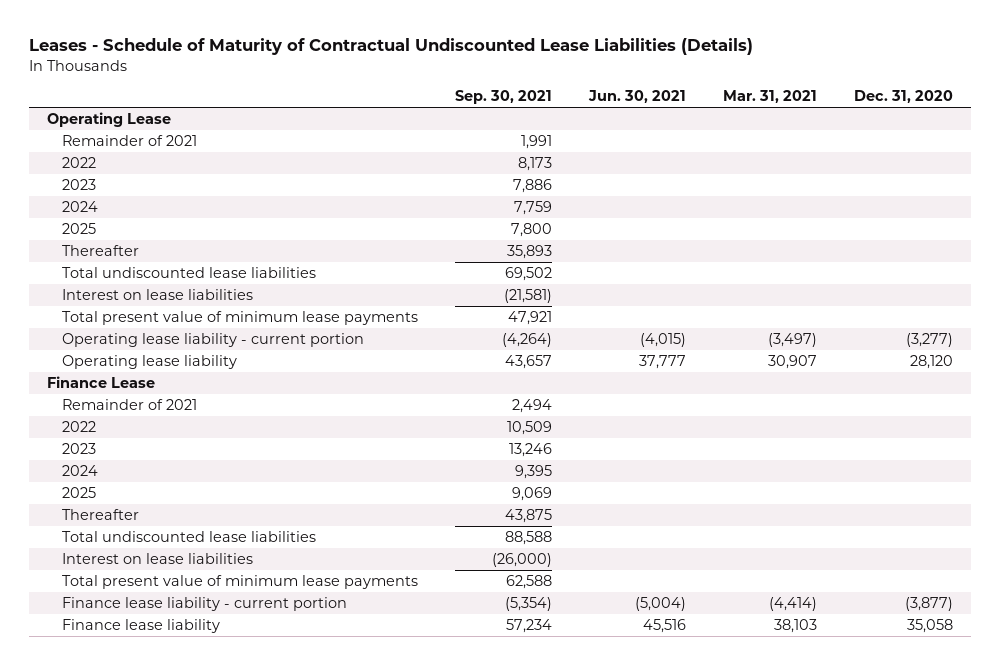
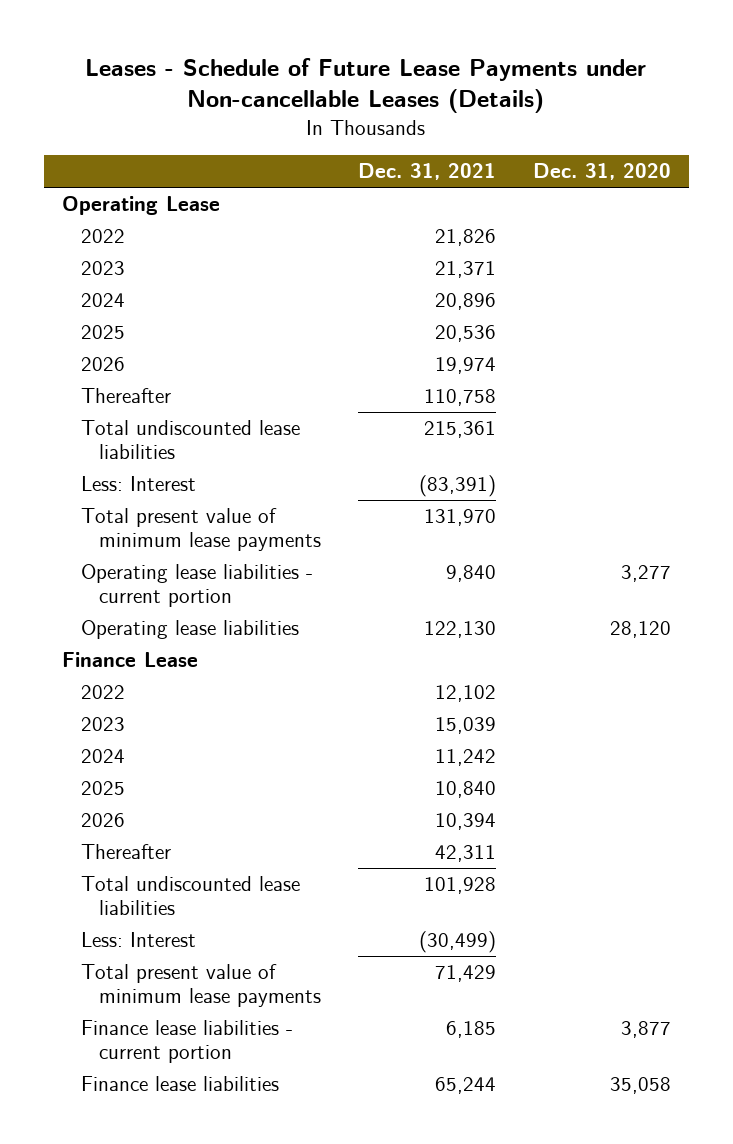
[28,38,753,56] Leases - Schedule of Maturity of Contractual Undiscounted Lease Liabilities (Details) -> [85,57,647,114] Leases - Schedule of Future Lease Payments under Non-cancellable Leases (Details)
[455,90,553,105] Sep. 30, 2021 -> none
[588,90,687,104] Jun. 30, 2021 -> none
[722,90,817,104] Mar. 31, 2021 -> none
none -> [358,163,497,181] Dec. 31, 2021
[62,135,198,147] Remainder of 2021 -> none
none -> [80,357,125,372] 2026
[62,289,254,301] Interest on lease liabilities -> [80,476,196,492] Less: Interest
[62,333,365,348] Operating lease liability - current portion -> [80,564,313,608] Operating lease liabilities - current portion
[905,333,953,348] (3,277) -> [620,565,671,583] 3,277
[62,355,238,370] Operating lease liability -> [80,620,299,640] Operating lease liabilities
[62,399,198,411] Remainder of 2021 -> none
none -> [80,813,125,828] 2026
[62,553,254,565] Interest on lease liabilities -> [80,932,196,948] Less: Interest
[62,597,348,612] Finance lease liability - current portion -> [80,1020,293,1064] Finance lease liabilities - current portion
[904,597,953,612] (3,877) -> [620,1021,671,1039] 3,877
[62,619,221,634] Finance lease liability -> [80,1076,279,1092] Finance lease liabilities

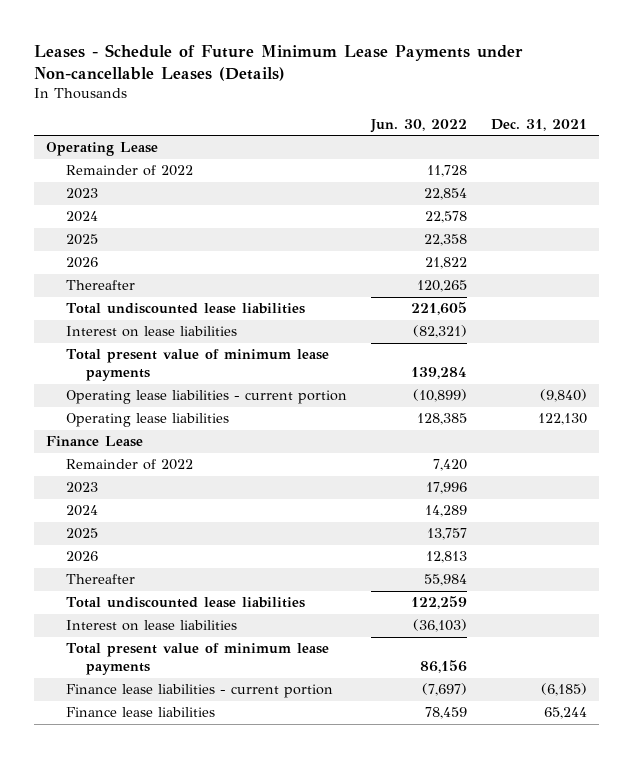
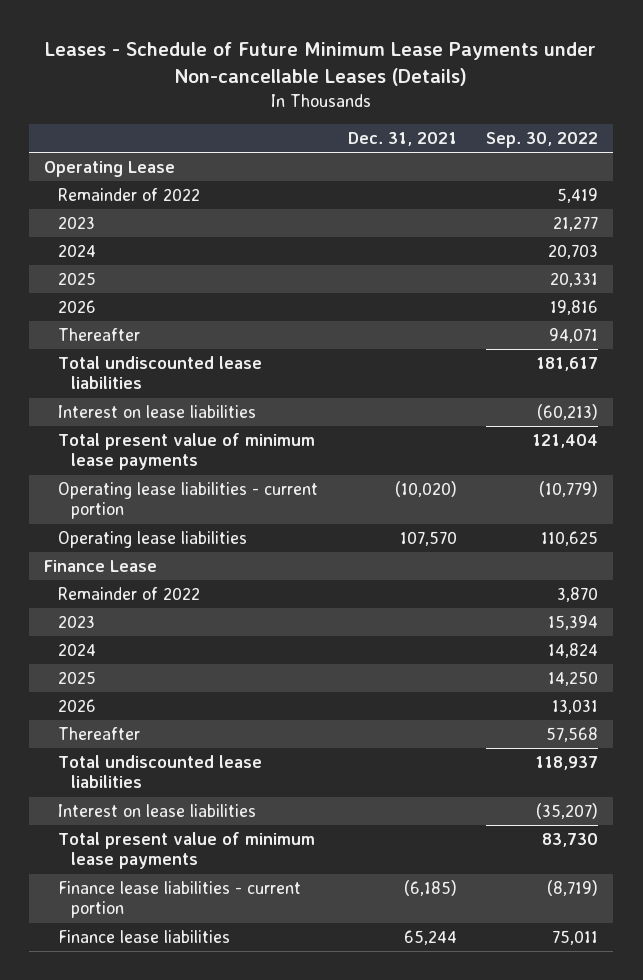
[369,118,467,133] Jun. 30, 2022 -> none
none -> [486,132,599,149] Sep. 30, 2022
[539,389,587,403] (9,840) -> [394,481,457,498] (10,020)
[537,413,587,426] 122,130 -> [399,531,457,547] 107,570

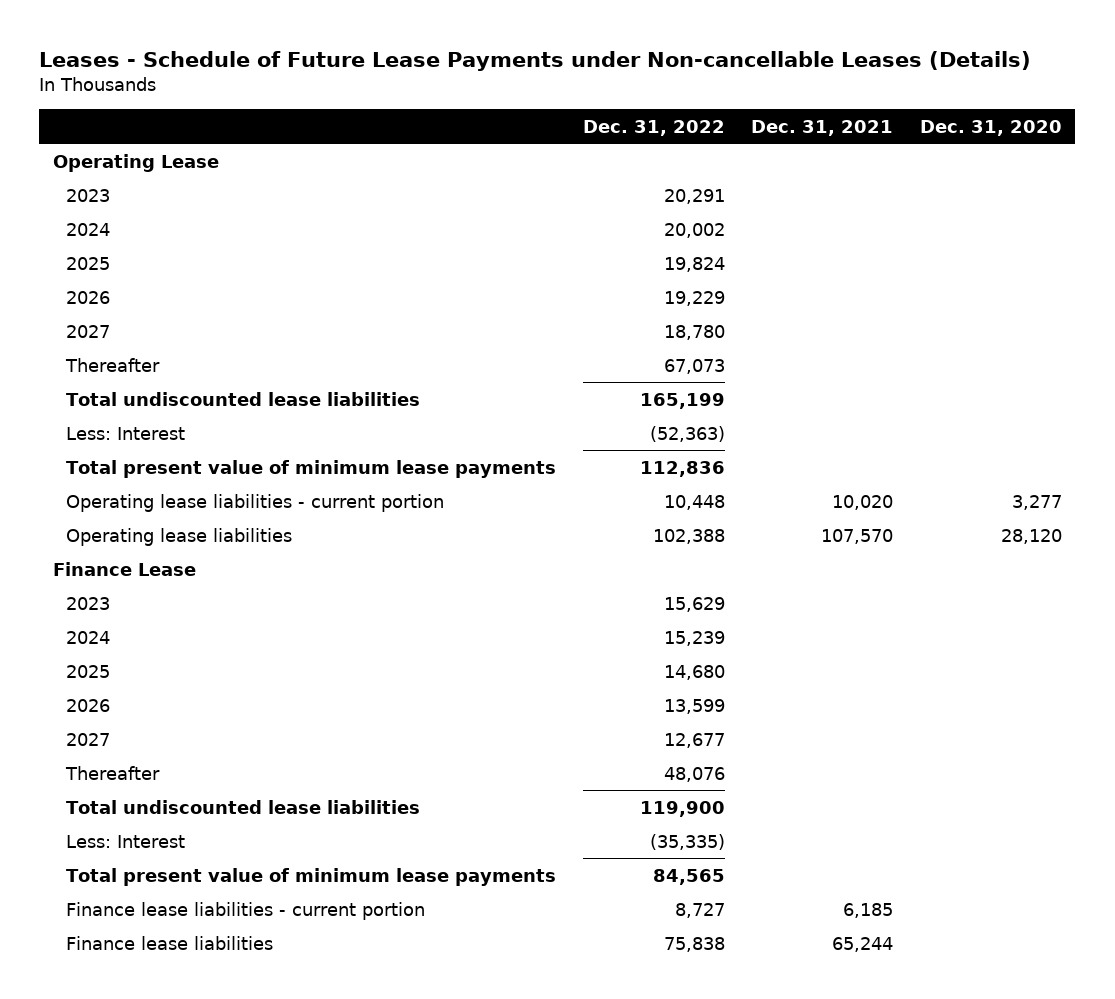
[45,42,597,87] Leases - Schedule of Future Minimum Lease Payments under Non-cancellable Leases (Details) -> [39,51,1032,72] Leases - Schedule of Future Lease Payments under Non-cancellable Leases (Details)
[486,132,599,149] Sep. 30, 2022 -> none
none -> [582,119,725,136] Dec. 31, 2022
none -> [920,119,1063,136] Dec. 31, 2020
[57,188,200,202] Remainder of 2022 -> none
none -> [65,324,110,338] 2027
[57,405,256,419] Interest on lease liabilities -> [65,426,185,440] Less: Interest
[394,481,457,498] (10,020) -> [832,494,894,510] 10,020
[57,587,200,601] Remainder of 2022 -> none
none -> [65,732,110,746] 2027
[57,804,256,818] Interest on lease liabilities -> [65,834,185,848] Less: Interest
[403,880,457,897] (6,185) -> [843,902,894,918] 6,185

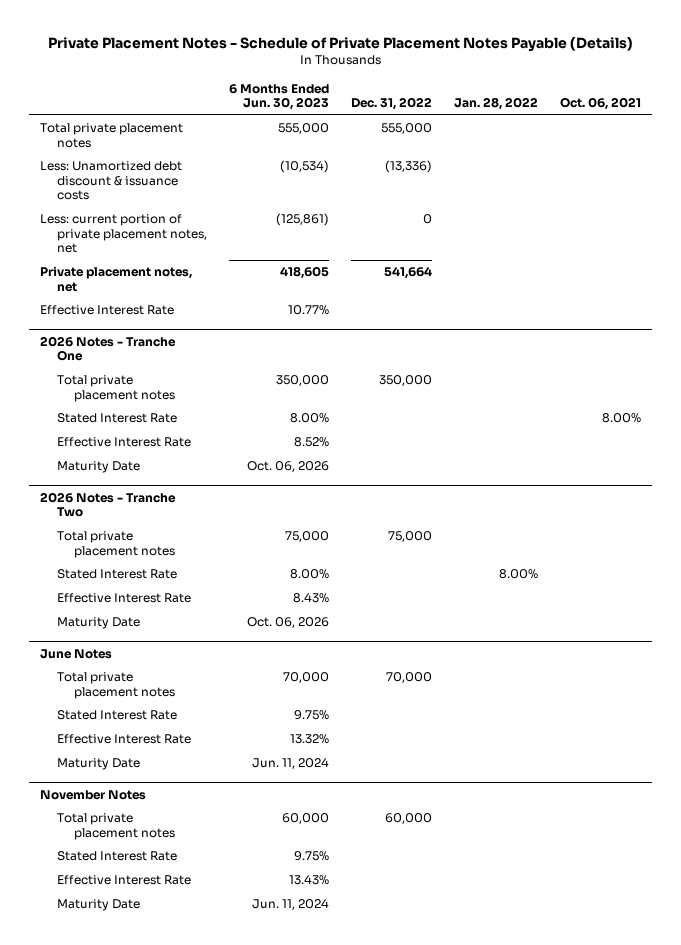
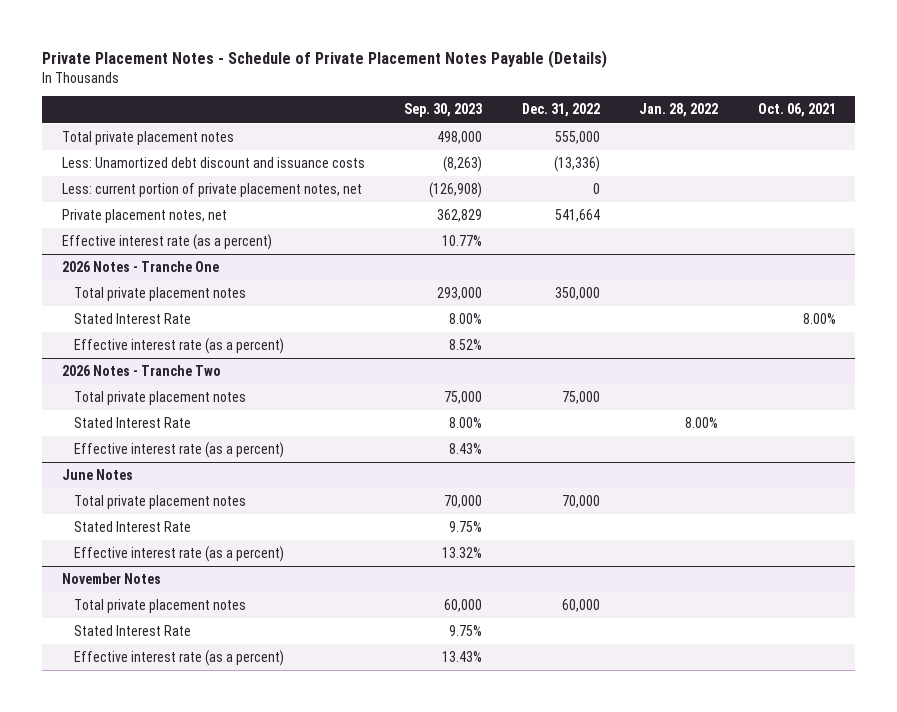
[228,83,329,110] 6 Months Ended Jun. 30, 2023 -> none
none -> [404,103,483,118] Sep. 30, 2023
[39,161,182,201] Less: Unamortized debt discount & issuance costs -> [61,157,365,169] Less: Unamortized debt discount and issuance costs
[39,305,174,316] Effective Interest Rate -> [61,234,272,251] Effective interest rate (as a percent)
[56,461,140,474] Maturity Date -> none
[56,437,191,448] Effective Interest Rate -> [73,338,284,355] Effective interest rate (as a percent)
[56,617,140,630] Maturity Date -> none
[56,593,191,604] Effective Interest Rate -> [73,442,284,459] Effective interest rate (as a percent)
[56,758,140,771] Maturity Date -> none
[56,734,191,745] Effective Interest Rate -> [73,546,284,563] Effective interest rate (as a percent)
[56,899,140,912] Maturity Date -> none
[56,875,191,886] Effective Interest Rate -> [73,650,284,667] Effective interest rate (as a percent)

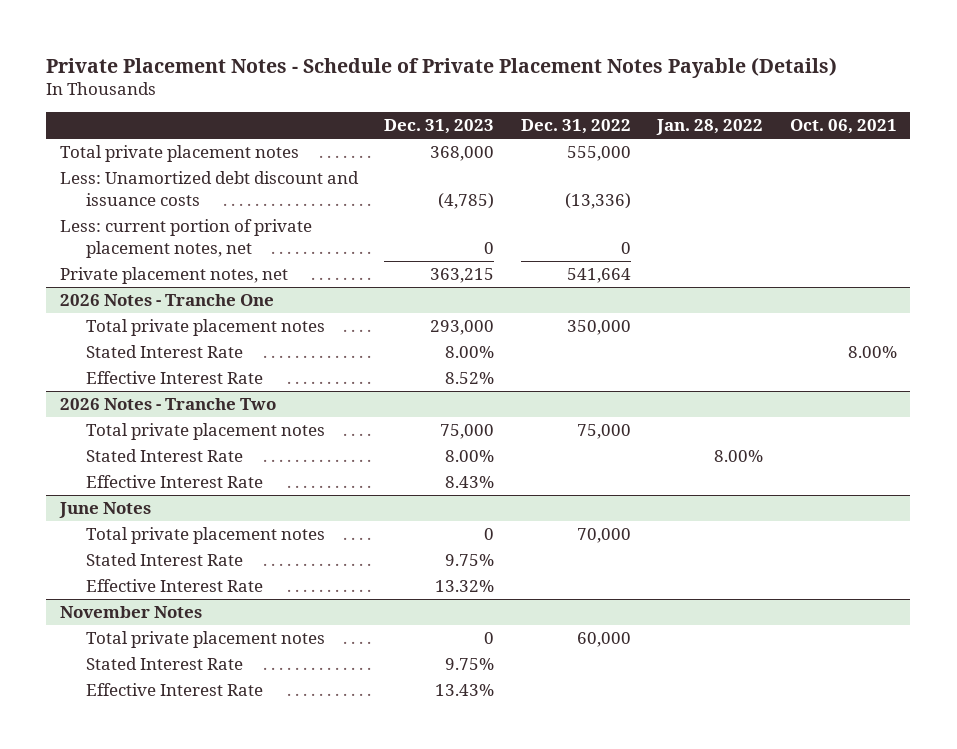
[404,103,483,118] Sep. 30, 2023 -> none
none -> [384,119,495,135] Dec. 31, 2023
[61,234,272,251] Effective interest rate (as a percent) -> none
[73,338,284,355] Effective interest rate (as a percent) -> [85,371,263,385] Effective Interest Rate
[73,442,284,459] Effective interest rate (as a percent) -> [85,475,263,489] Effective Interest Rate
[73,546,284,563] Effective interest rate (as a percent) -> [85,579,263,593] Effective Interest Rate
[73,650,284,667] Effective interest rate (as a percent) -> [85,683,263,697] Effective Interest Rate

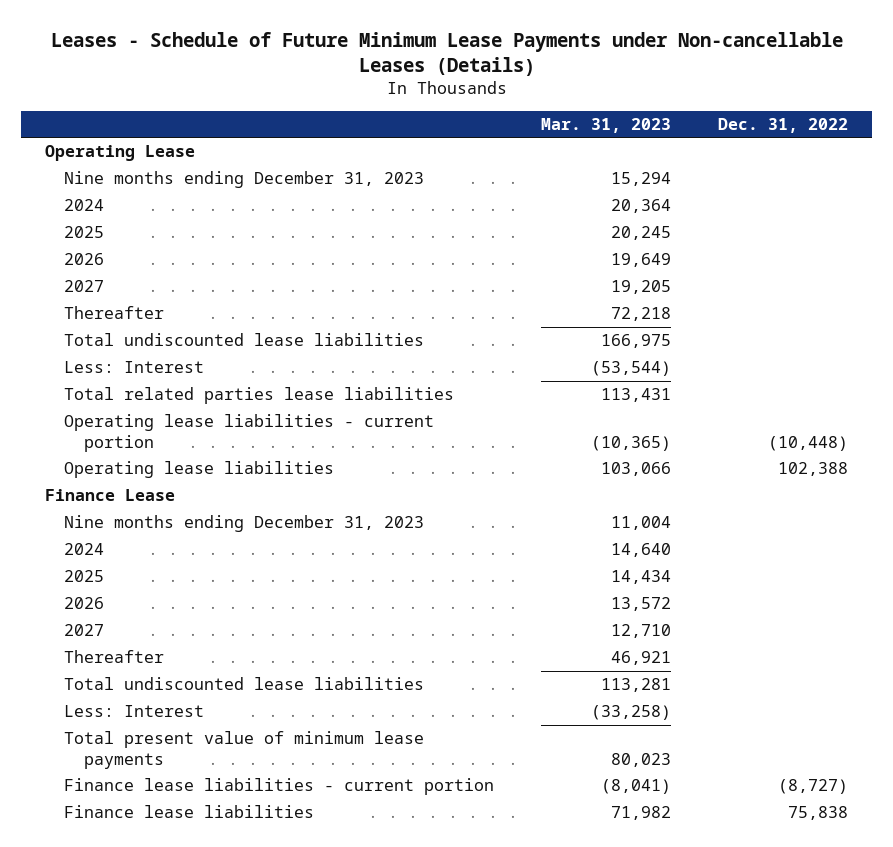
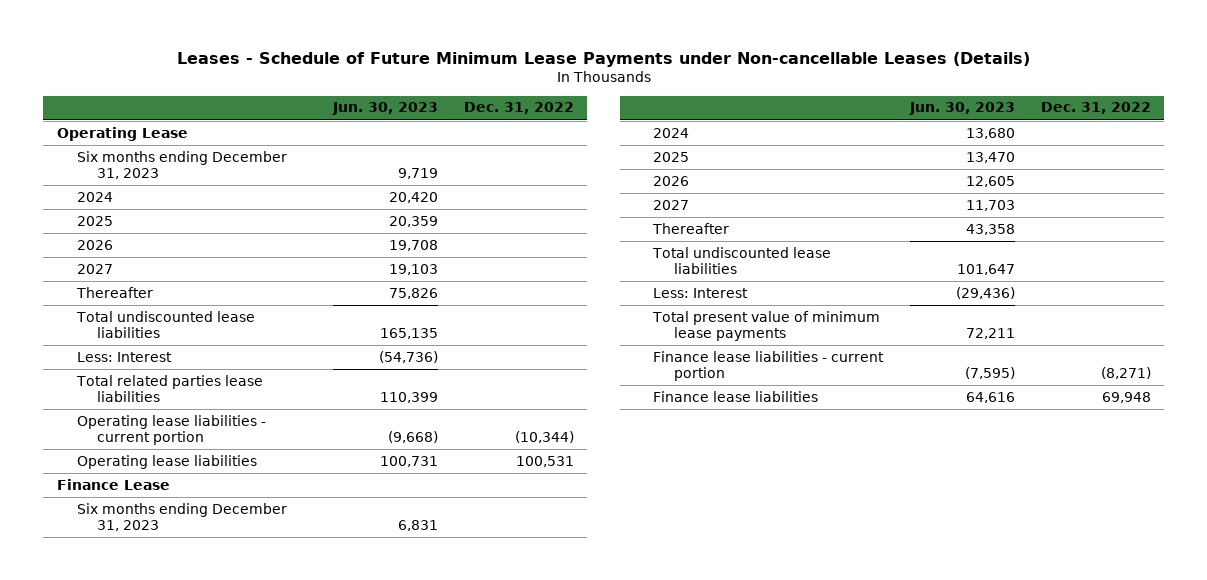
[541,117,672,133] Mar. 31, 2023 -> none
none -> [331,102,438,116] Jun. 30, 2023
[64,171,425,189] Nine months ending December 31, 2023 -> [76,150,287,179] Six months ending December 31, 2023
[768,435,849,451] (10,448) -> [514,430,574,443] (10,344)
[778,462,849,477] 102,388 -> [515,455,574,467] 100,531
[64,515,425,533] Nine months ending December 31, 2023 -> [76,502,287,531] Six months ending December 31, 2023
[778,779,849,795] (8,727) -> [1100,366,1151,379] (8,271)
[788,806,849,821] 75,838 -> [1101,391,1151,403] 69,948

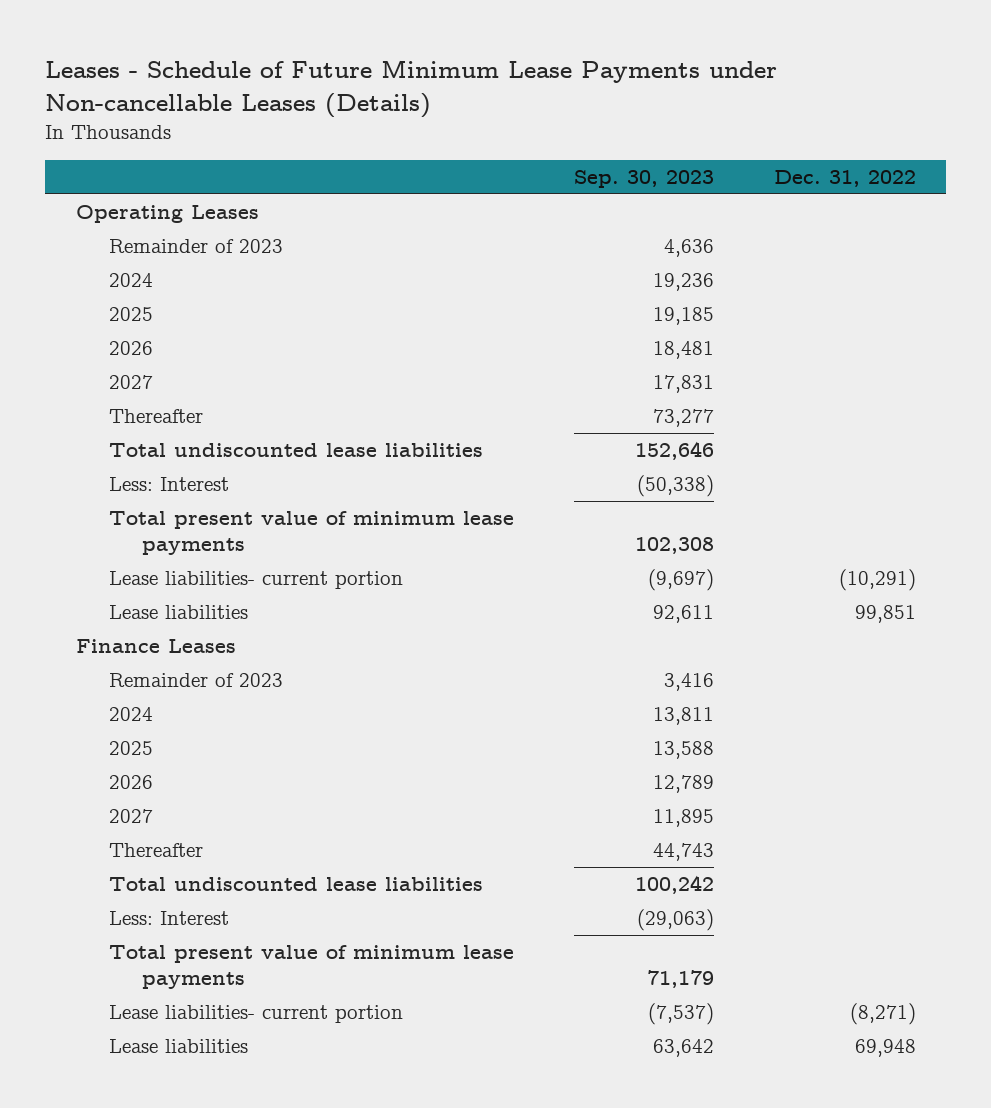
[331,102,438,116] Jun. 30, 2023 -> none
none -> [573,170,714,189] Sep. 30, 2023
[56,126,188,141] Operating Lease -> [75,205,259,224] Operating Leases
[76,150,287,179] Six months ending December 31, 2023 -> [108,239,283,254] Remainder of 2023
[75,374,263,402] Total related parties lease liabilities -> [108,511,514,555] Total present value of minimum lease payments
[76,414,266,445] Operating lease liabilities - current portion -> [108,571,403,590] Lease liabilities- current portion
[514,430,574,443] (10,344) -> [838,569,916,592] (10,291)
[76,454,257,469] Operating lease liabilities -> [108,605,248,620] Lease liabilities
[515,455,574,467] 100,531 -> [854,605,916,624] 99,851
[56,478,170,490] Finance Lease -> [75,639,236,654] Finance Leases
[76,502,287,531] Six months ending December 31, 2023 -> [108,673,283,688] Remainder of 2023
[653,350,885,381] Finance lease liabilities - current portion -> [108,1005,403,1024] Lease liabilities- current portion
[653,390,819,402] Finance lease liabilities -> [108,1039,248,1054] Lease liabilities

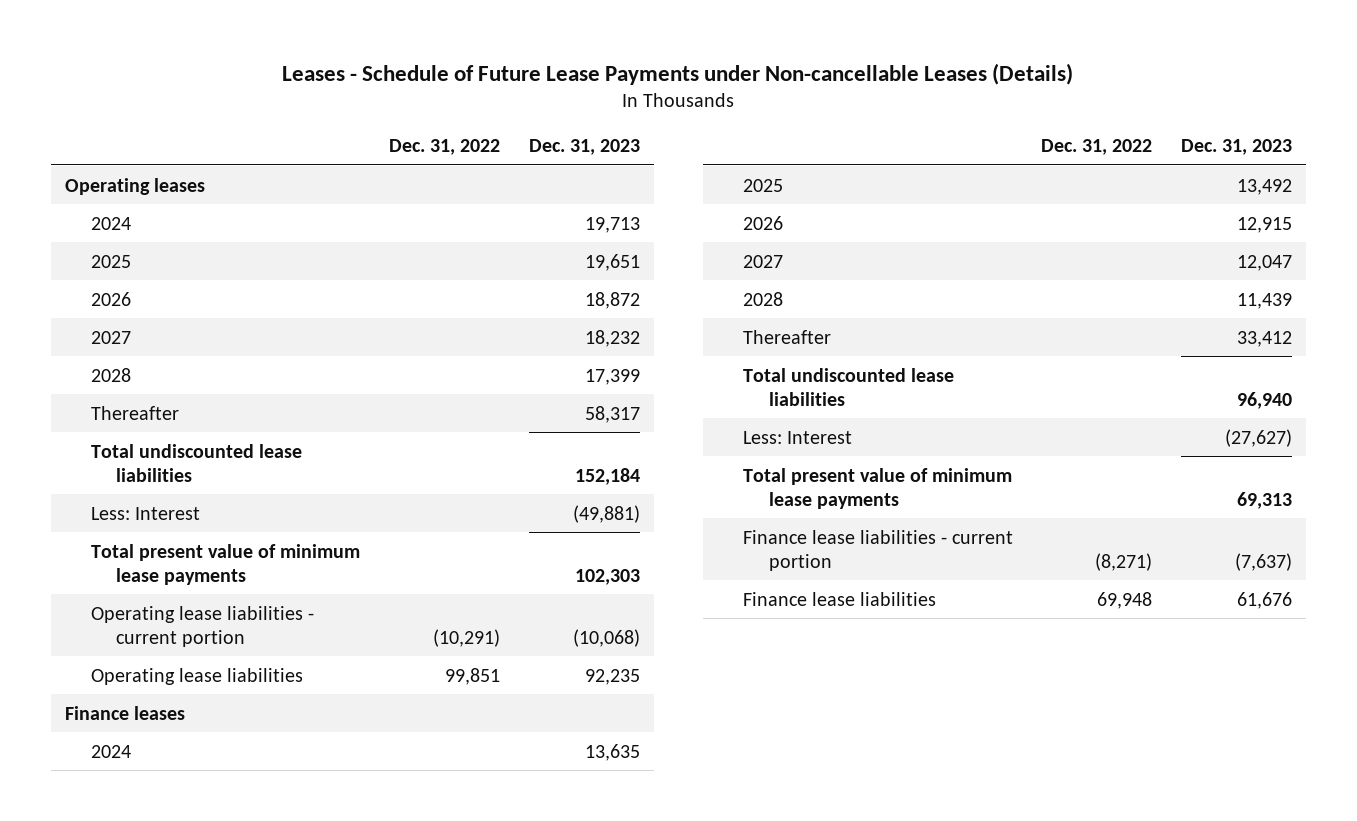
[45,60,778,118] Leases - Schedule of Future Minimum Lease Payments under Non-cancellable Leases (Details) -> [282,62,1074,85] Leases - Schedule of Future Lease Payments under Non-cancellable Leases (Details)
[573,170,714,189] Sep. 30, 2023 -> none
none -> [528,139,640,156] Dec. 31, 2023
[108,239,283,254] Remainder of 2023 -> none
[75,205,259,224] Operating Leases -> [64,177,205,195] Operating leases
none -> [90,367,131,382] 2028
[108,673,283,688] Remainder of 2023 -> none
[108,571,403,590] Lease liabilities- current portion -> [90,605,314,647] Operating lease liabilities - current portion
[108,605,248,620] Lease liabilities -> [90,667,303,685] Operating lease liabilities
[75,639,236,654] Finance Leases -> [64,705,185,720] Finance leases
none -> [742,291,783,306] 2028
[108,1005,403,1024] Lease liabilities- current portion -> [742,529,1013,571] Finance lease liabilities - current portion
[108,1039,248,1054] Lease liabilities -> [742,591,936,606] Finance lease liabilities

